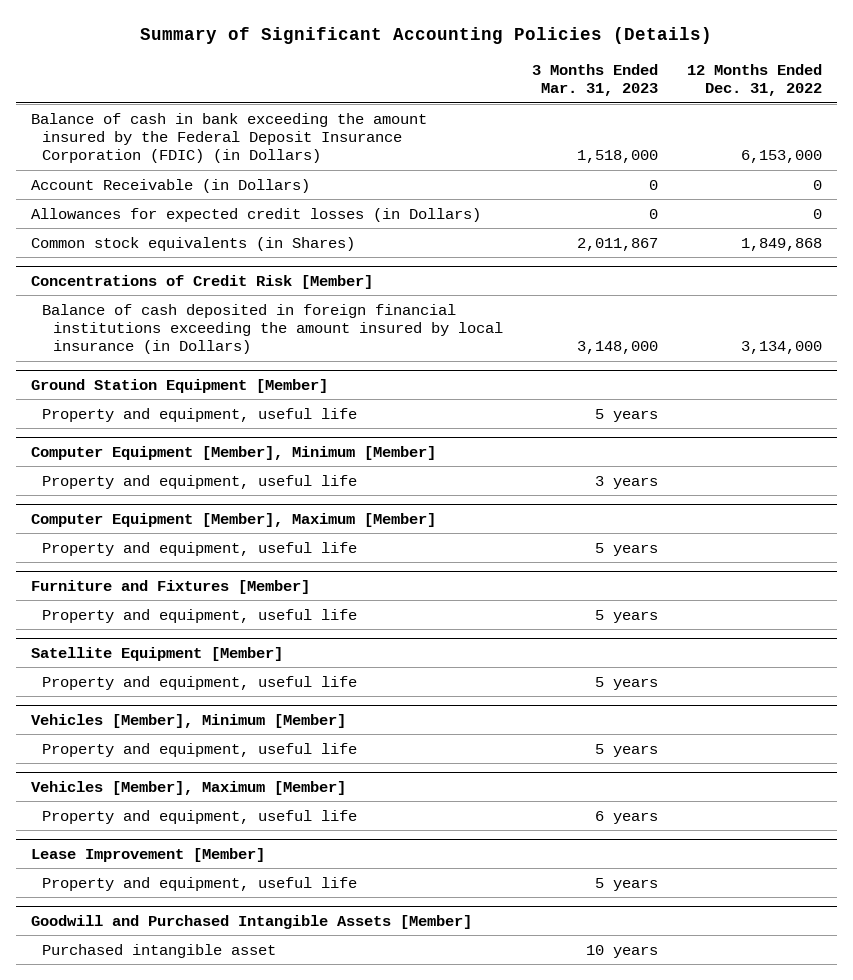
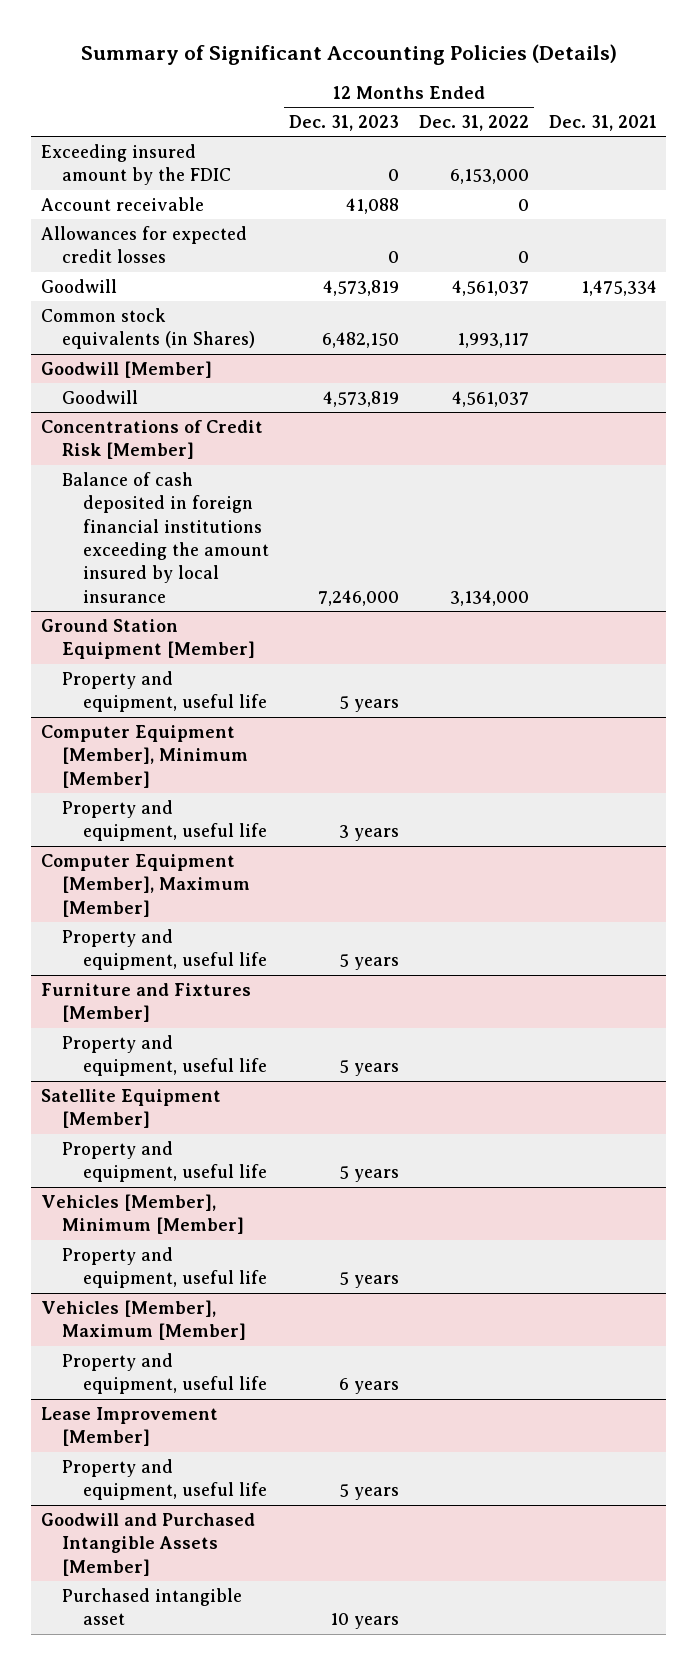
[532,64,659,97] 3 Months Ended Mar. 31, 2023 -> none
none -> [288,115,399,132] Dec. 31, 2023
none -> [548,115,657,132] Dec. 31, 2021
[30,112,427,164] Balance of cash in bank exceeding the amount insured by the Federal Deposit Insurance Corporation (FDIC) (in Dollars) -> [41,143,231,186] Exceeding insured amount by the FDIC
[30,178,310,193] Account Receivable (in Dollars) -> [41,196,205,211] Account receivable
[30,207,481,222] Allowances for expected credit losses (in Dollars) -> [41,225,248,264] Allowances for expected credit losses
none -> [41,278,118,293] Goodwill
[741,237,823,251] 1,849,868 -> [456,333,529,349] 1,993,117
none -> [41,360,213,378] Goodwill [Member]
none -> [61,389,138,404] Goodwill
[41,303,503,355] Balance of cash deposited in foreign financial institutions exceeding the amount insured by local insurance (in Dollars) -> [61,471,269,603] Balance of cash deposited in foreign financial institutions exceeding the amount insured by local insurance

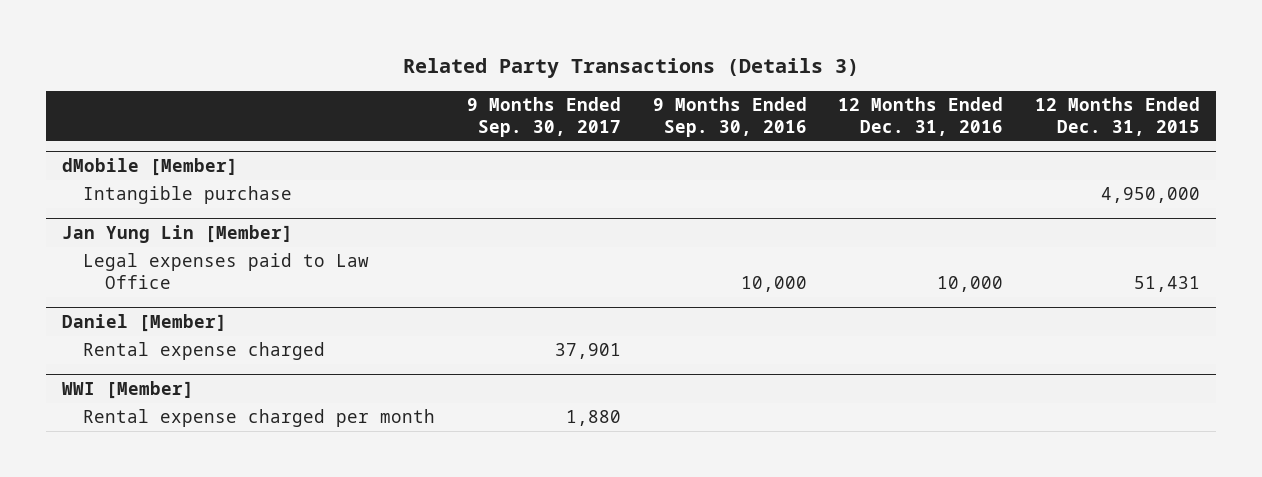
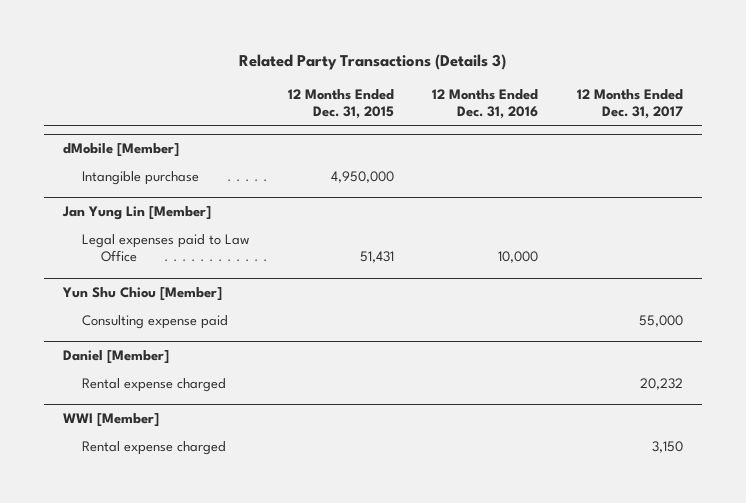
[467,96,622,137] 9 Months Ended Sep. 30, 2017 -> none
[652,96,807,137] 9 Months Ended Sep. 30, 2016 -> none
none -> [577,89,684,120] 12 Months Ended Dec. 31, 2017
none -> [62,287,223,302] Yun Shu Chiou [Member]
none -> [82,314,229,329] Consulting expense paid
[83,409,436,428] Rental expense charged per month -> [82,440,227,455] Rental expense charged

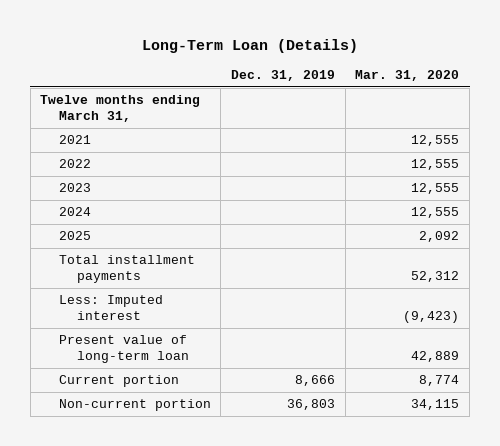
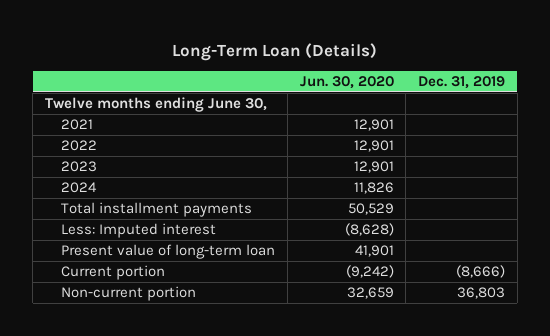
[355,70,460,82] Mar. 31, 2020 -> none
none -> [299,75,394,89] Jun. 30, 2020
[40,95,201,123] Twelve months ending March 31, -> [44,97,267,113] Twelve months ending June 30,
[58,231,91,241] 2025 -> none
[295,375,336,387] 8,666 -> [456,265,506,279] (8,666)

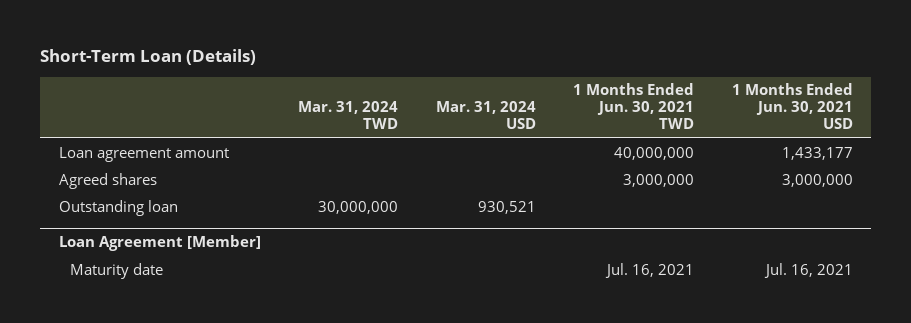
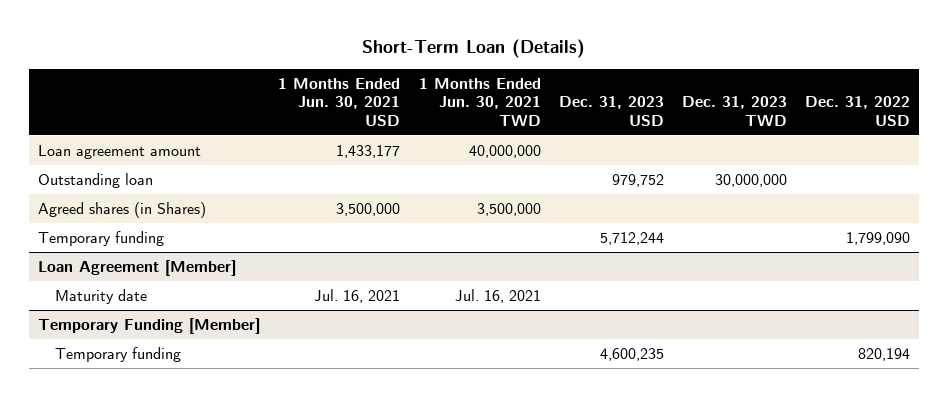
[298,101,399,130] Mar. 31, 2024 TWD -> none
[435,101,536,130] Mar. 31, 2024 USD -> none
none -> [558,96,664,126] Dec. 31, 2023 USD
none -> [682,96,788,126] Dec. 31, 2023 TWD
none -> [805,96,911,126] Dec. 31, 2022 USD
[58,172,157,189] Agreed shares -> none
none -> [38,201,207,218] Agreed shares (in Shares)
none -> [38,230,165,246] Temporary funding
none -> [38,317,261,334] Temporary Funding [Member]
none -> [54,346,181,362] Temporary funding

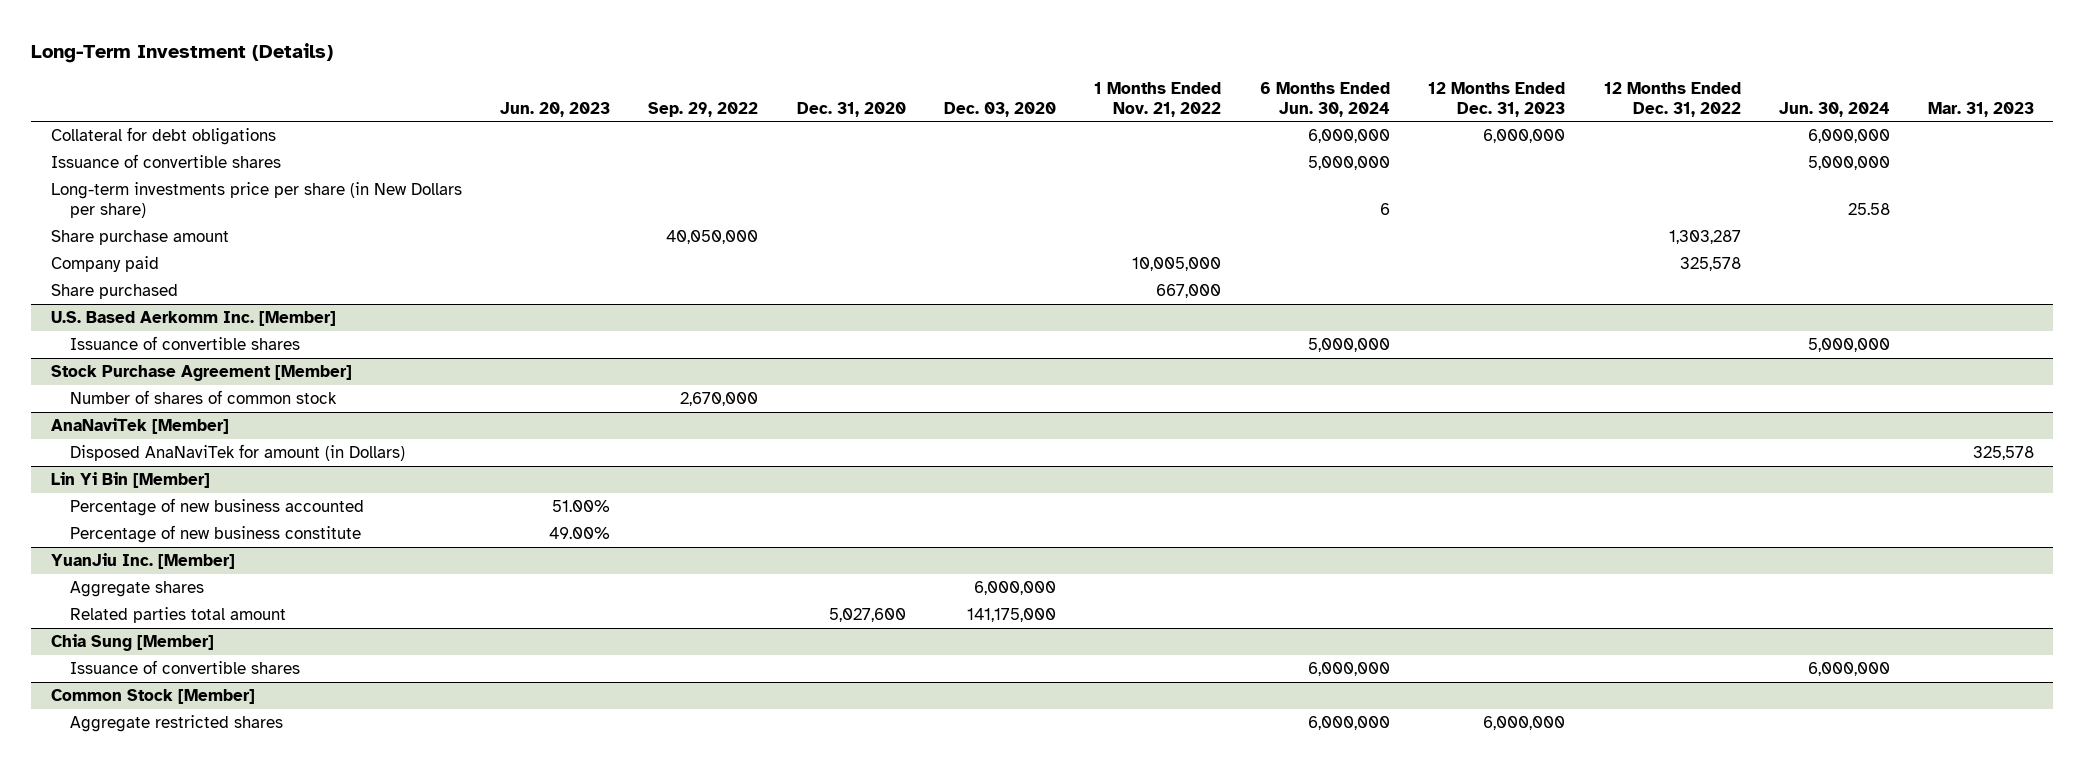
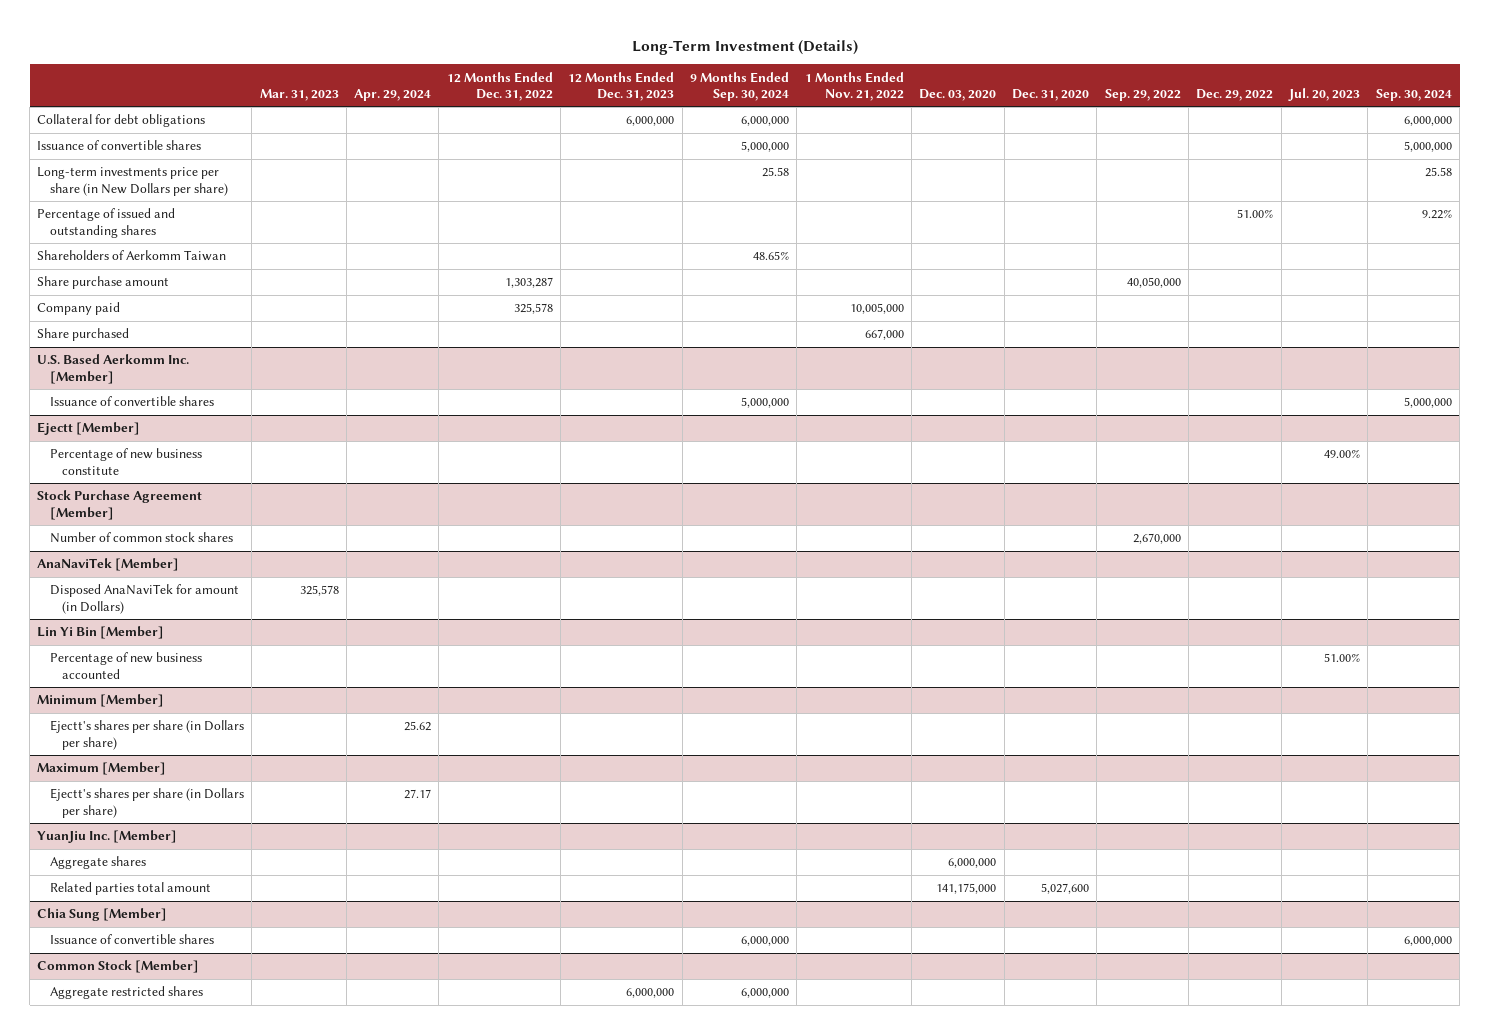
[499,101,610,117] Jun. 20, 2023 -> none
[1259,81,1390,117] 6 Months Ended Jun. 30, 2024 -> none
[1778,101,1890,117] Jun. 30, 2024 -> none
none -> [354,88,432,101] Apr. 29, 2024
none -> [690,71,790,101] 9 Months Ended Sep. 30, 2024
none -> [1196,88,1274,101] Dec. 29, 2022
none -> [1288,87,1361,101] Jul. 20, 2023
none -> [1375,88,1452,101] Sep. 30, 2024
none -> [37,208,176,238] Percentage of issued and outstanding shares
none -> [37,250,227,262] Shareholders of Aerkomm Taiwan
none -> [37,422,141,436] Ejectt [Member]
none -> [49,448,202,475] Percentage of new business constitute
[69,390,337,405] Number of shares of common stock -> [49,532,233,544] Number of common stock shares
[69,525,361,544] Percentage of new business constitute -> none
none -> [37,694,165,708] Minimum [Member]
none -> [49,720,244,750] Ejectt's shares per share (in Dollars per share)
none -> [37,762,167,776] Maximum [Member]
none -> [49,788,244,818] Ejectt's shares per share (in Dollars per share)

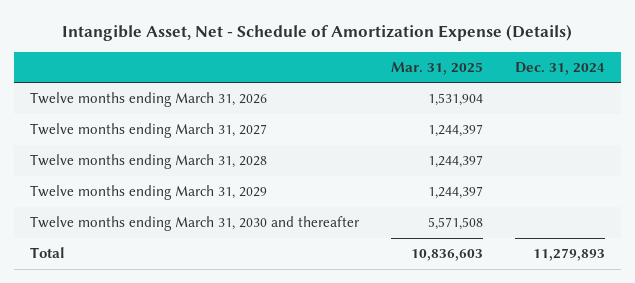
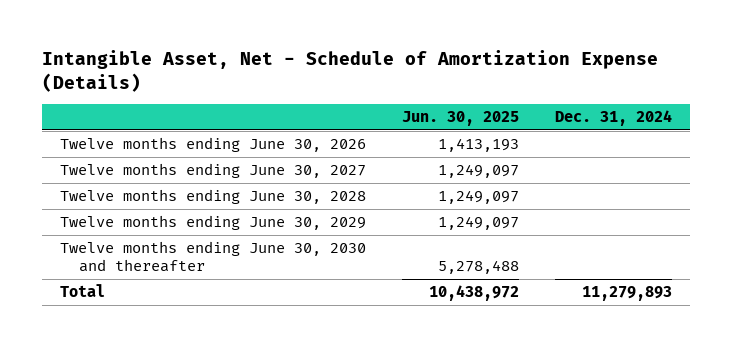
[390,61,483,75] Mar. 31, 2025 -> none
none -> [401,110,519,126] Jun. 30, 2025
[29,92,267,108] Twelve months ending March 31, 2026 -> [60,137,367,153] Twelve months ending June 30, 2026
[29,123,267,139] Twelve months ending March 31, 2027 -> [60,163,367,179] Twelve months ending June 30, 2027
[29,154,267,170] Twelve months ending March 31, 2028 -> [60,189,367,205] Twelve months ending June 30, 2028
[29,185,267,201] Twelve months ending March 31, 2029 -> [60,215,367,231] Twelve months ending June 30, 2029
[29,216,360,232] Twelve months ending March 31, 2030 and thereafter -> [60,241,367,273] Twelve months ending June 30, 2030 and thereafter

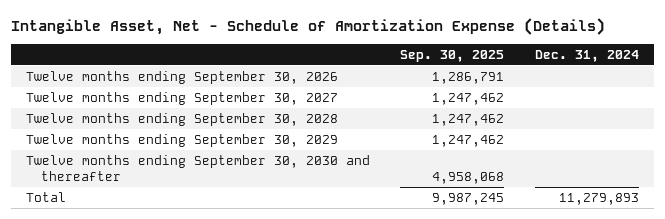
[401,110,519,126] Jun. 30, 2025 -> none
none -> [400,49,505,62] Sep. 30, 2025
[60,137,367,153] Twelve months ending June 30, 2026 -> [26,71,339,85] Twelve months ending September 30, 2026
[60,163,367,179] Twelve months ending June 30, 2027 -> [26,92,339,106] Twelve months ending September 30, 2027
[60,189,367,205] Twelve months ending June 30, 2028 -> [26,113,339,127] Twelve months ending September 30, 2028
[60,215,367,231] Twelve months ending June 30, 2029 -> [26,134,339,148] Twelve months ending September 30, 2029
[60,241,367,273] Twelve months ending June 30, 2030 and thereafter -> [26,155,371,181] Twelve months ending September 30, 2030 and thereafter

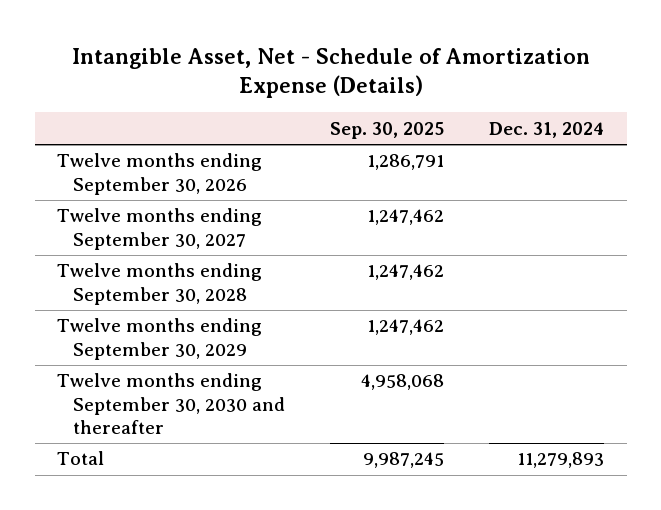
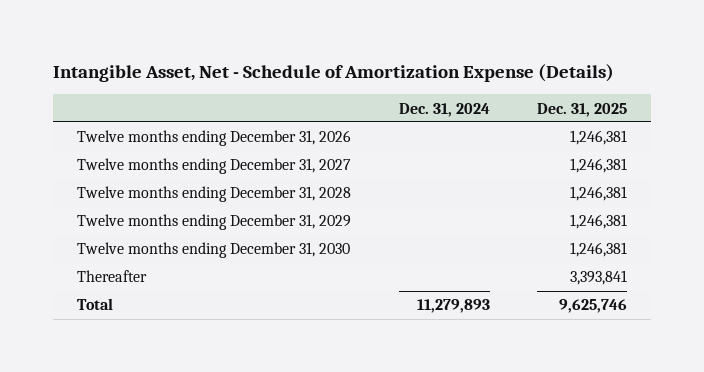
[330,121,445,139] Sep. 30, 2025 -> none
none -> [537,102,628,117] Dec. 31, 2025
[57,153,263,195] Twelve months ending September 30, 2026 -> [76,130,351,147] Twelve months ending December 31, 2026
[57,208,263,250] Twelve months ending September 30, 2027 -> [76,158,351,175] Twelve months ending December 31, 2027
[57,263,263,305] Twelve months ending September 30, 2028 -> [76,186,351,203] Twelve months ending December 31, 2028
[57,318,263,360] Twelve months ending September 30, 2029 -> [76,214,351,231] Twelve months ending December 31, 2029
[57,373,286,434] Twelve months ending September 30, 2030 and thereafter -> [76,242,350,259] Twelve months ending December 31, 2030
none -> [76,270,147,283] Thereafter

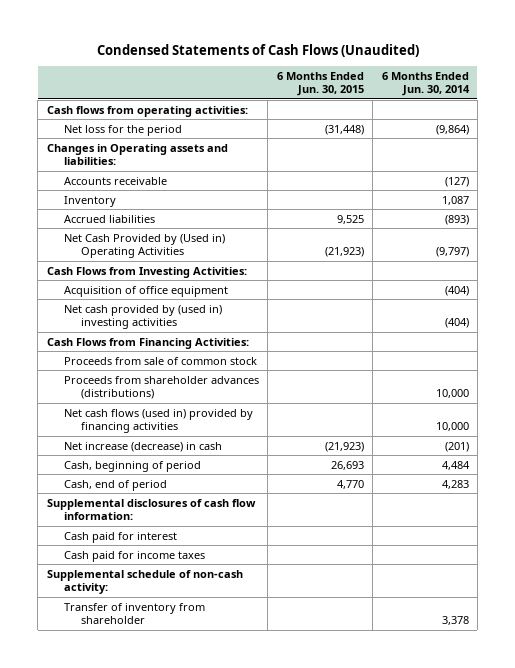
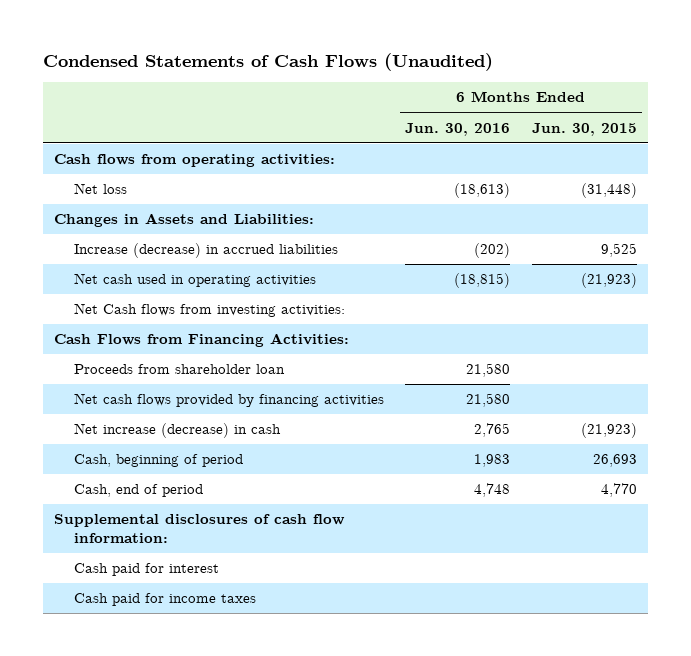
[381,72,470,97] 6 Months Ended Jun. 30, 2014 -> none
none -> [405,122,511,136] Jun. 30, 2016
[63,176,167,185] Accounts receivable -> none
[63,195,116,207] Inventory -> none
[46,266,247,278] Cash Flows from Investing Activities: -> none
[63,285,228,297] Acquisition of office equipment -> none
[63,124,182,136] Net loss for the period -> [73,183,127,195] Net loss
[46,143,228,165] Changes in Operating assets and liabilities: -> [54,213,315,228] Changes in Assets and Liabilities:
[63,214,155,223] Accrued liabilities -> [73,243,338,259] Increase (decrease) in accrued liabilities
[63,233,225,258] Net Cash Provided by (Used in) Operating Activities -> [73,273,316,288] Net cash used in operating activities
[63,304,222,329] Net cash provided by (used in) investing activities -> [73,303,345,318] Net Cash flows from investing activities:
[63,356,257,365] Proceeds from sale of common stock -> none
[63,375,259,399] Proceeds from shareholder advances (distributions) -> [73,364,285,375] Proceeds from shareholder loan
[63,408,253,433] Net cash flows (used in) provided by financing activities -> [73,393,384,408] Net cash flows provided by financing activities
[46,569,243,594] Supplemental schedule of non-cash activity: -> none
[63,602,205,624] Transfer of inventory from shareholder -> none

